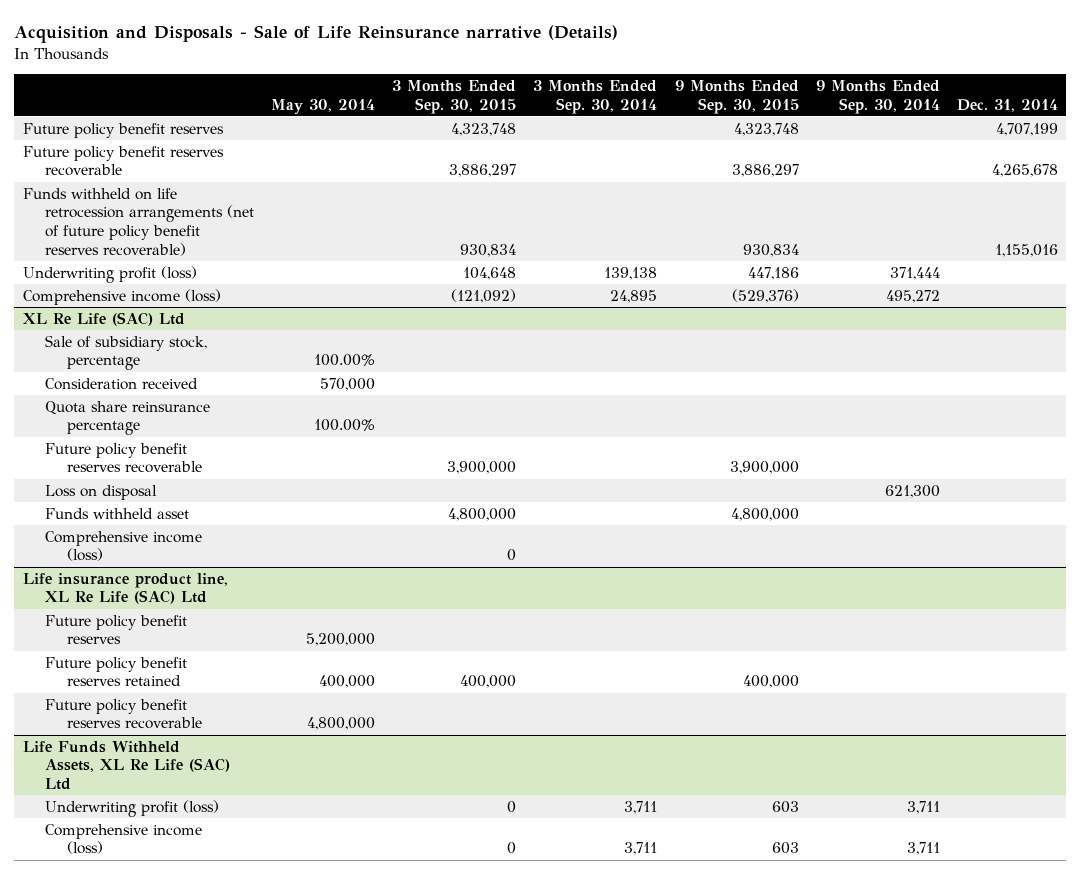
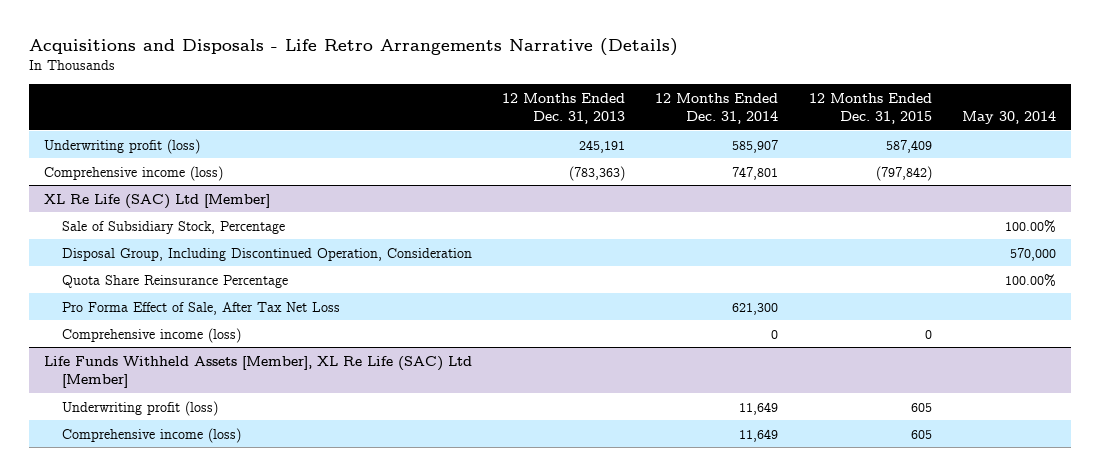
[14,25,619,44] Acquisition and Disposals - Sale of Life Reinsurance narrative (Details) -> [28,37,678,56] Acquisitions and Disposals - Life Retro Arrangements Narrative (Details)
[392,79,517,114] 3 Months Ended Sep. 30, 2015 -> none
[533,79,658,114] 3 Months Ended Sep. 30, 2014 -> none
[674,79,799,114] 9 Months Ended Sep. 30, 2015 -> none
[815,79,940,114] 9 Months Ended Sep. 30, 2014 -> none
[956,98,1058,112] Dec. 31, 2014 -> none
none -> [502,92,626,124] 12 Months Ended Dec. 31, 2013
none -> [655,92,779,124] 12 Months Ended Dec. 31, 2014
none -> [808,92,932,124] 12 Months Ended Dec. 31, 2015
[22,122,224,138] Future policy benefit reserves -> none
[22,145,224,177] Future policy benefit reserves recoverable -> none
[22,187,254,256] Funds withheld on life retrocession arrangements (net of future policy benefit reserves recoverable) -> none
[44,442,202,474] Future policy benefit reserves recoverable -> none
[44,507,189,519] Funds withheld asset -> none
[22,311,185,326] XL Re Life (SAC) Ltd -> [43,193,270,209] XL Re Life (SAC) Ltd [Member]
[44,334,207,371] Sale of subsidiary stock, percentage -> [61,220,285,234] Sale of Subsidiary Stock, Percentage
[44,377,198,390] Consideration received -> [61,247,472,261] Disposal Group, Including Discontinued Operation, Consideration
[44,400,210,436] Quota share reinsurance percentage -> [61,274,288,288] Quota Share Reinsurance Percentage
[44,484,157,500] Loss on disposal -> [61,301,340,315] Pro Forma Effect of Sale, After Tax Net Loss
[22,572,228,605] Life insurance product line, XL Re Life (SAC) Ltd -> none
[44,614,187,645] Future policy benefit reserves -> none
[44,656,187,687] Future policy benefit reserves retained -> none
[44,698,202,730] Future policy benefit reserves recoverable -> none
[22,740,230,791] Life Funds Withheld Assets, XL Re Life (SAC) Ltd -> [43,355,472,388] Life Funds Withheld Assets [Member], XL Re Life (SAC) Ltd [Member]

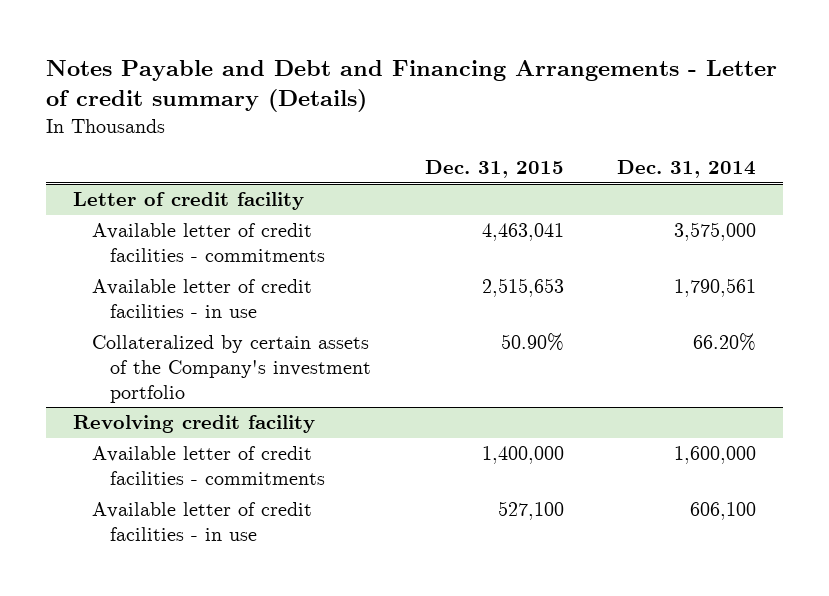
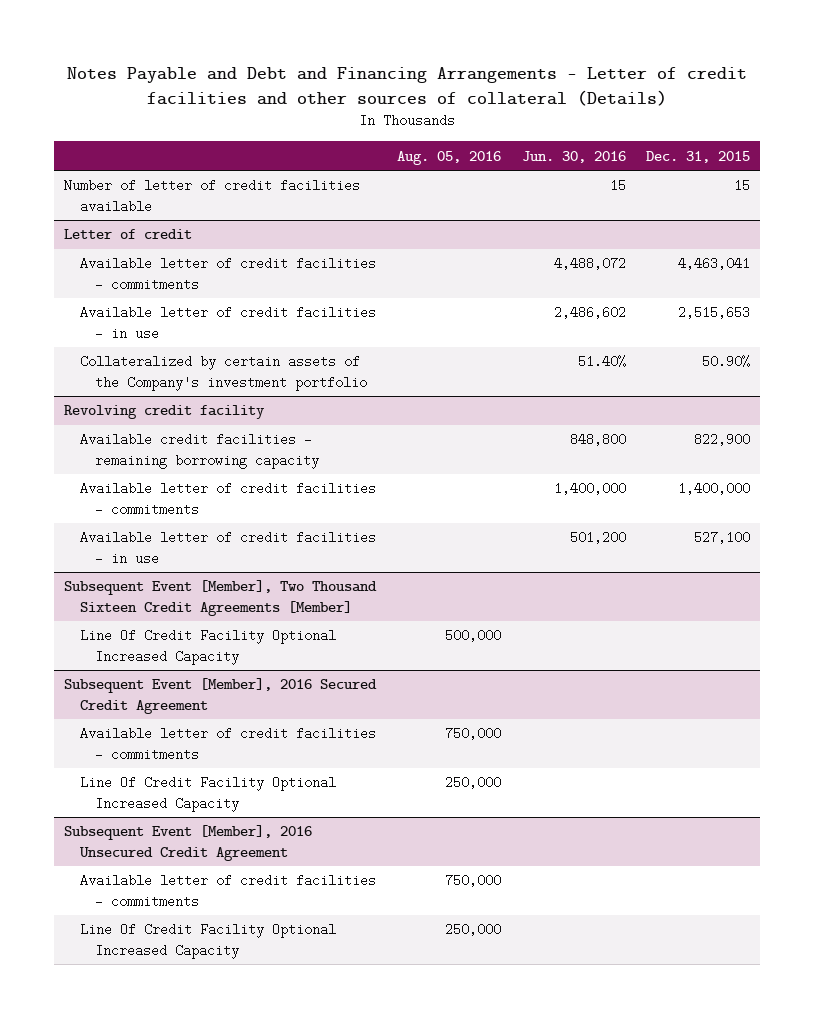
[46,60,778,113] Notes Payable and Debt and Financing Arrangements - Letter of credit summary (Details) -> [67,66,748,106] Notes Payable and Debt and Financing Arrangements - Letter of credit facilities and other sources of collateral (Details)
[617,160,757,179] Dec. 31, 2014 -> none
none -> [396,150,501,165] Aug. 05, 2016
none -> [521,150,626,163] Jun. 30, 2016
none -> [64,179,361,213] Number of letter of credit facilities available
[73,192,305,211] Letter of credit facility -> [64,229,193,240] Letter of credit
none -> [79,433,319,469] Available credit facilities - remaining borrowing capacity
none -> [64,580,378,616] Subsequent Event [Member], Two Thousand Sixteen Credit Agreements [Member]
none -> [79,629,336,665] Line Of Credit Facility Optional Increased Capacity
none -> [64,678,378,714] Subsequent Event [Member], 2016 Secured Credit Agreement
none -> [79,727,376,761] Available letter of credit facilities - commitments
none -> [79,776,336,812] Line Of Credit Facility Optional Increased Capacity
none -> [64,825,313,861] Subsequent Event [Member], 2016 Unsecured Credit Agreement
none -> [79,874,376,908] Available letter of credit facilities - commitments
none -> [79,923,336,959] Line Of Credit Facility Optional Increased Capacity

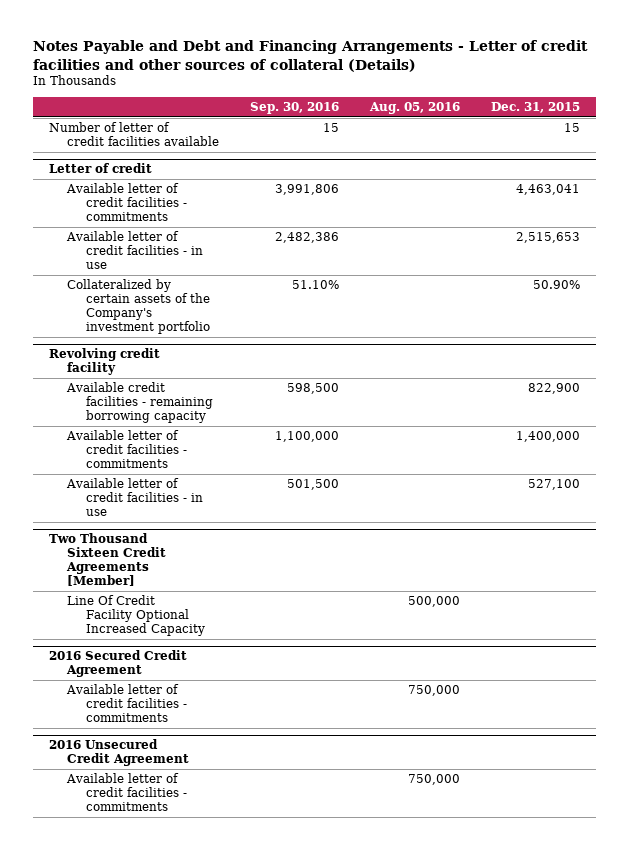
[521,150,626,163] Jun. 30, 2016 -> none
none -> [250,102,340,115] Sep. 30, 2016
[64,580,378,616] Subsequent Event [Member], Two Thousand Sixteen Credit Agreements [Member] -> [48,533,167,587] Two Thousand Sixteen Credit Agreements [Member]
[64,678,378,714] Subsequent Event [Member], 2016 Secured Credit Agreement -> [48,650,187,678] 2016 Secured Credit Agreement
[79,776,336,812] Line Of Credit Facility Optional Increased Capacity -> none
[64,825,313,861] Subsequent Event [Member], 2016 Unsecured Credit Agreement -> [48,739,190,767] 2016 Unsecured Credit Agreement
[79,923,336,959] Line Of Credit Facility Optional Increased Capacity -> none

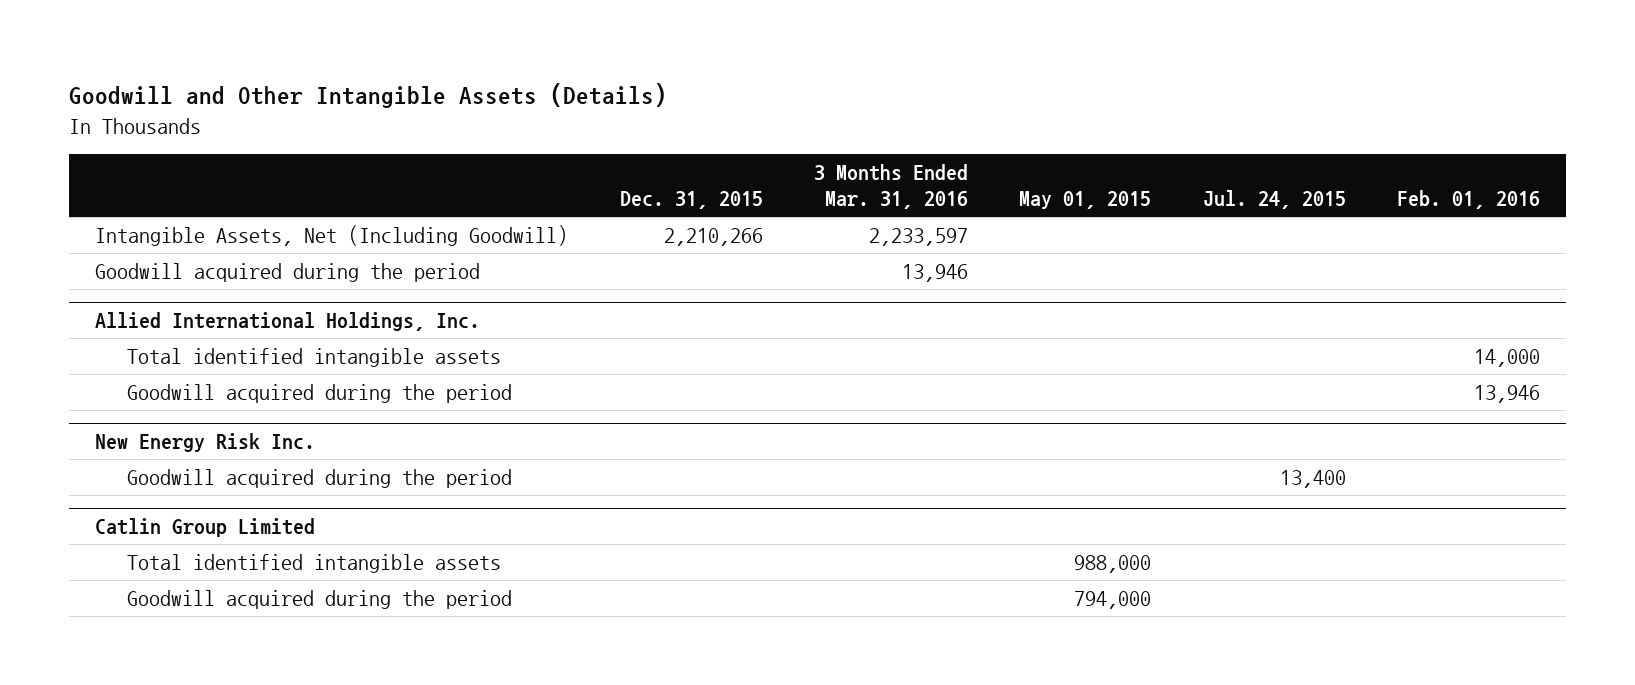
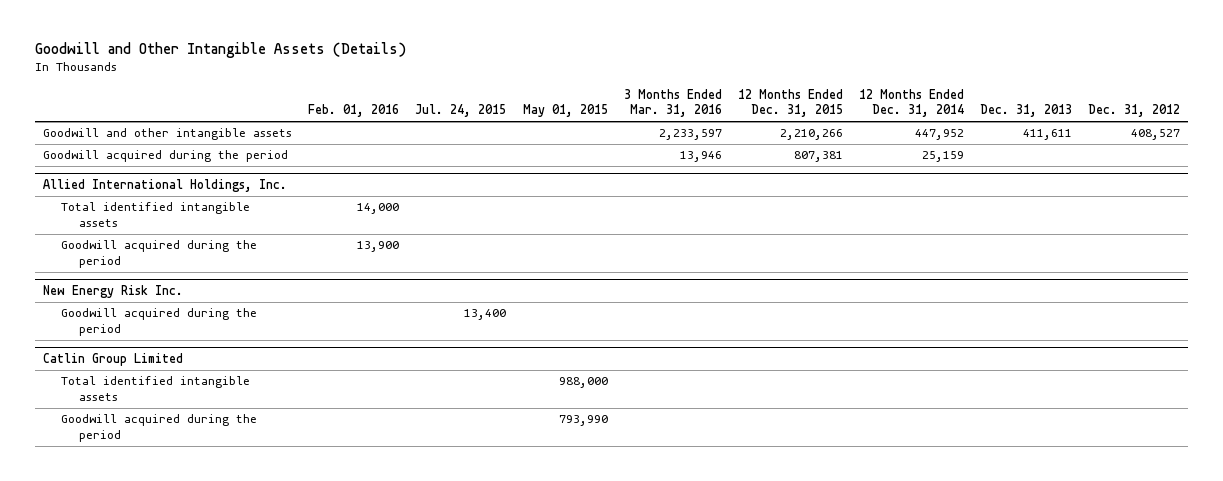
[619,191,763,210] Dec. 31, 2015 -> none
none -> [737,88,843,118] 12 Months Ended Dec. 31, 2015
none -> [858,88,964,118] 12 Months Ended Dec. 31, 2014
none -> [980,104,1073,118] Dec. 31, 2013
none -> [1088,104,1181,118] Dec. 31, 2012
[95,224,569,246] Intangible Assets, Net (Including Goodwill) -> [43,128,293,141] Goodwill and other intangible assets
[1474,384,1541,403] 13,946 -> [357,241,400,253] 13,900
[1074,590,1152,609] 794,000 -> [558,415,608,427] 793,990

